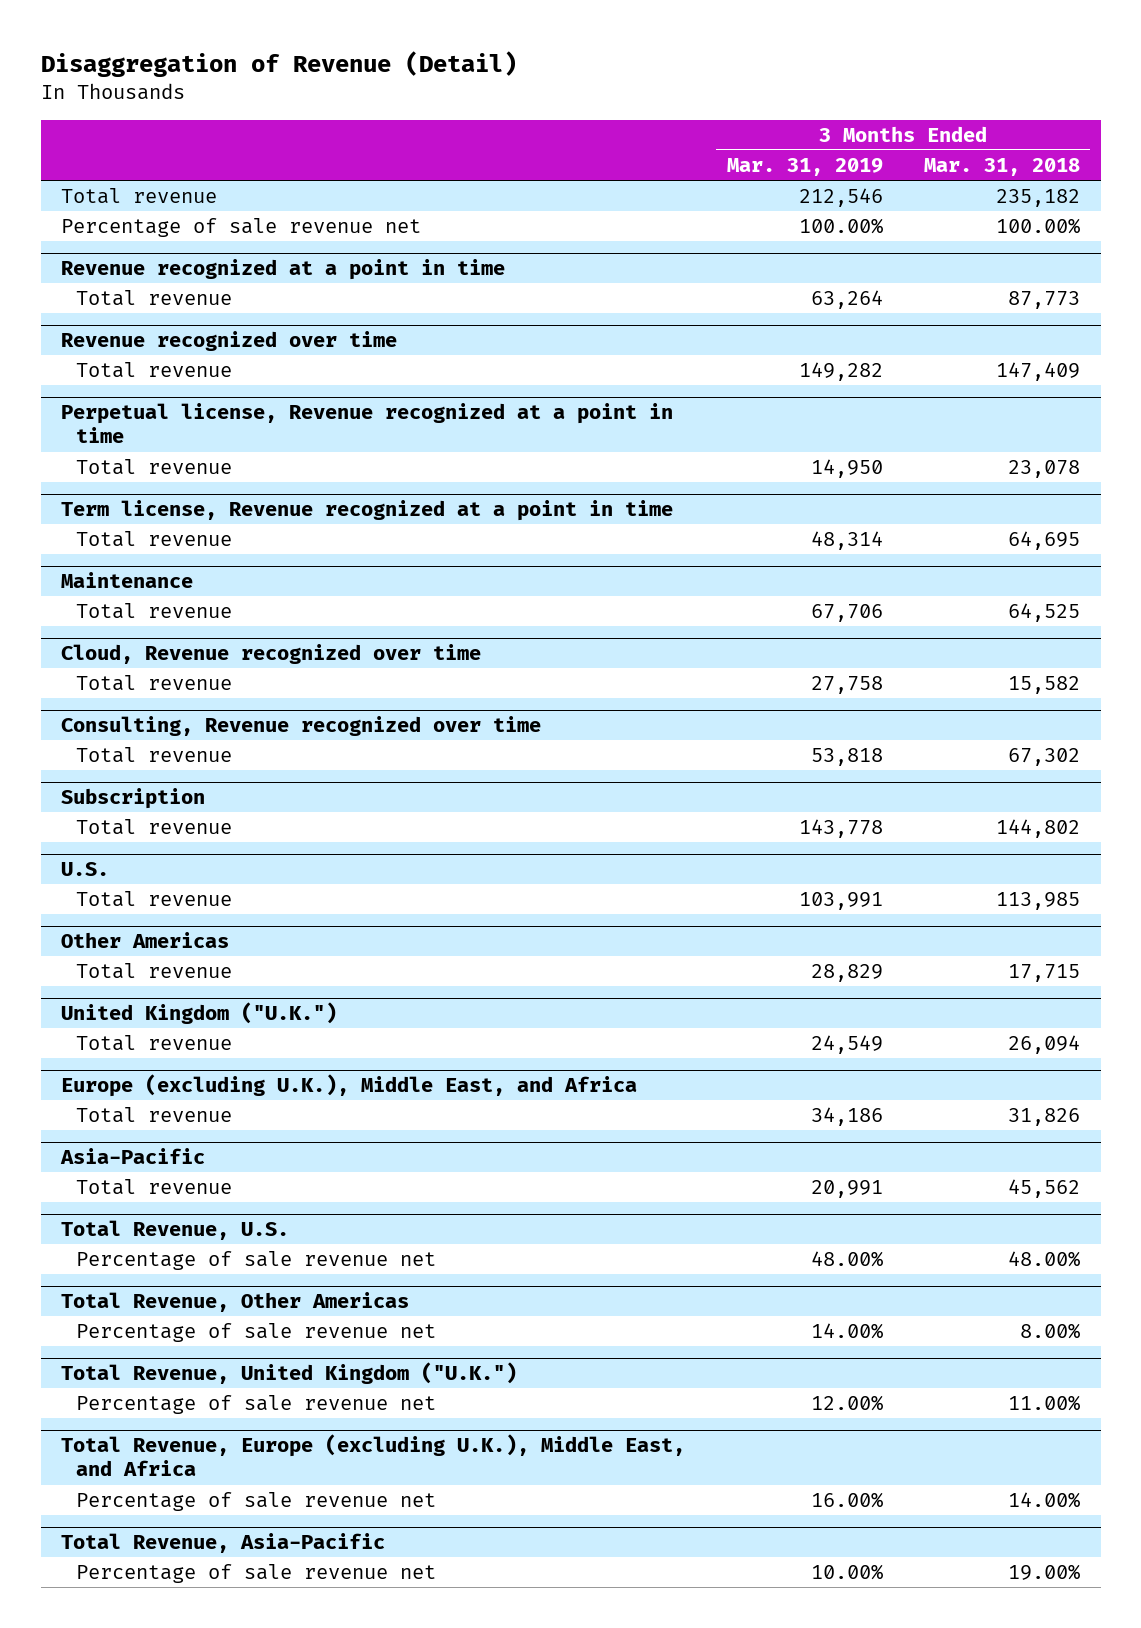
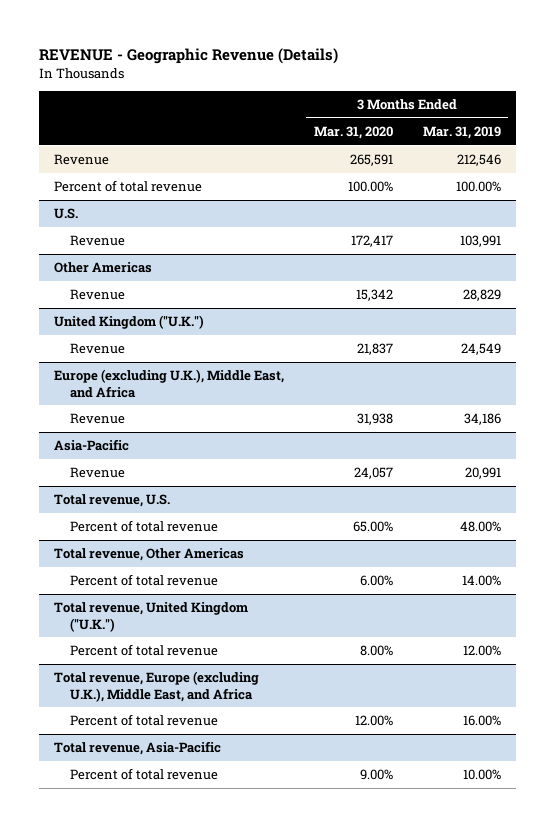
[40,50,517,77] Disaggregation of Revenue (Detail) -> [39,47,339,64] REVENUE - Geographic Revenue (Details)
[923,158,1080,177] Mar. 31, 2018 -> none
none -> [313,126,393,140] Mar. 31, 2020
[61,259,506,281] Revenue recognized at a point in time -> none
[75,290,232,307] Total revenue -> none
[61,331,398,352] Revenue recognized over time -> none
[75,362,232,379] Total revenue -> none
[61,403,674,444] Perpetual license, Revenue recognized at a point in time -> none
[75,459,232,476] Total revenue -> none
[61,500,674,522] Term license, Revenue recognized at a point in time -> none
[75,531,232,548] Total revenue -> none
[61,572,194,589] Maintenance -> none
[75,603,232,620] Total revenue -> none
[61,644,482,665] Cloud, Revenue recognized over time -> none
[75,675,232,692] Total revenue -> none
[61,716,542,737] Consulting, Revenue recognized over time -> none
[75,747,232,764] Total revenue -> none
[61,788,206,810] Subscription -> none
[75,819,232,836] Total revenue -> none
[61,188,218,205] Total revenue -> [54,154,110,166] Revenue
[61,218,422,238] Percentage of sale revenue net -> [54,180,203,193] Percent of total revenue
[75,891,232,908] Total revenue -> [70,235,126,247] Revenue
[75,963,232,980] Total revenue -> [70,289,126,301] Revenue
[75,1035,232,1052] Total revenue -> [70,343,126,355] Revenue
[75,1107,232,1124] Total revenue -> [70,413,126,425] Revenue
[75,1179,232,1196] Total revenue -> [70,467,126,479] Revenue
[61,1220,290,1241] Total Revenue, U.S. -> [54,494,171,508] Total revenue, U.S.
[75,1251,436,1271] Percentage of sale revenue net -> [70,520,219,533] Percent of total revenue
[61,1292,410,1313] Total Revenue, Other Americas -> [54,548,245,562] Total revenue, Other Americas
[75,1323,436,1343] Percentage of sale revenue net -> [70,574,219,587] Percent of total revenue
[61,1362,518,1385] Total Revenue, United Kingdom ("U.K.") -> [54,602,249,632] Total revenue, United Kingdom ("U.K.")
[75,1395,436,1415] Percentage of sale revenue net -> [70,644,219,657] Percent of total revenue
[61,1434,686,1477] Total Revenue, Europe (excluding U.K.), Middle East, and Africa -> [54,671,260,702] Total revenue, Europe (excluding U.K.), Middle East, and Africa
[75,1492,436,1512] Percentage of sale revenue net -> [70,714,219,727] Percent of total revenue
[61,1533,386,1554] Total Revenue, Asia-Pacific -> [54,741,222,756] Total revenue, Asia-Pacific
[75,1564,436,1584] Percentage of sale revenue net -> [70,768,219,781] Percent of total revenue

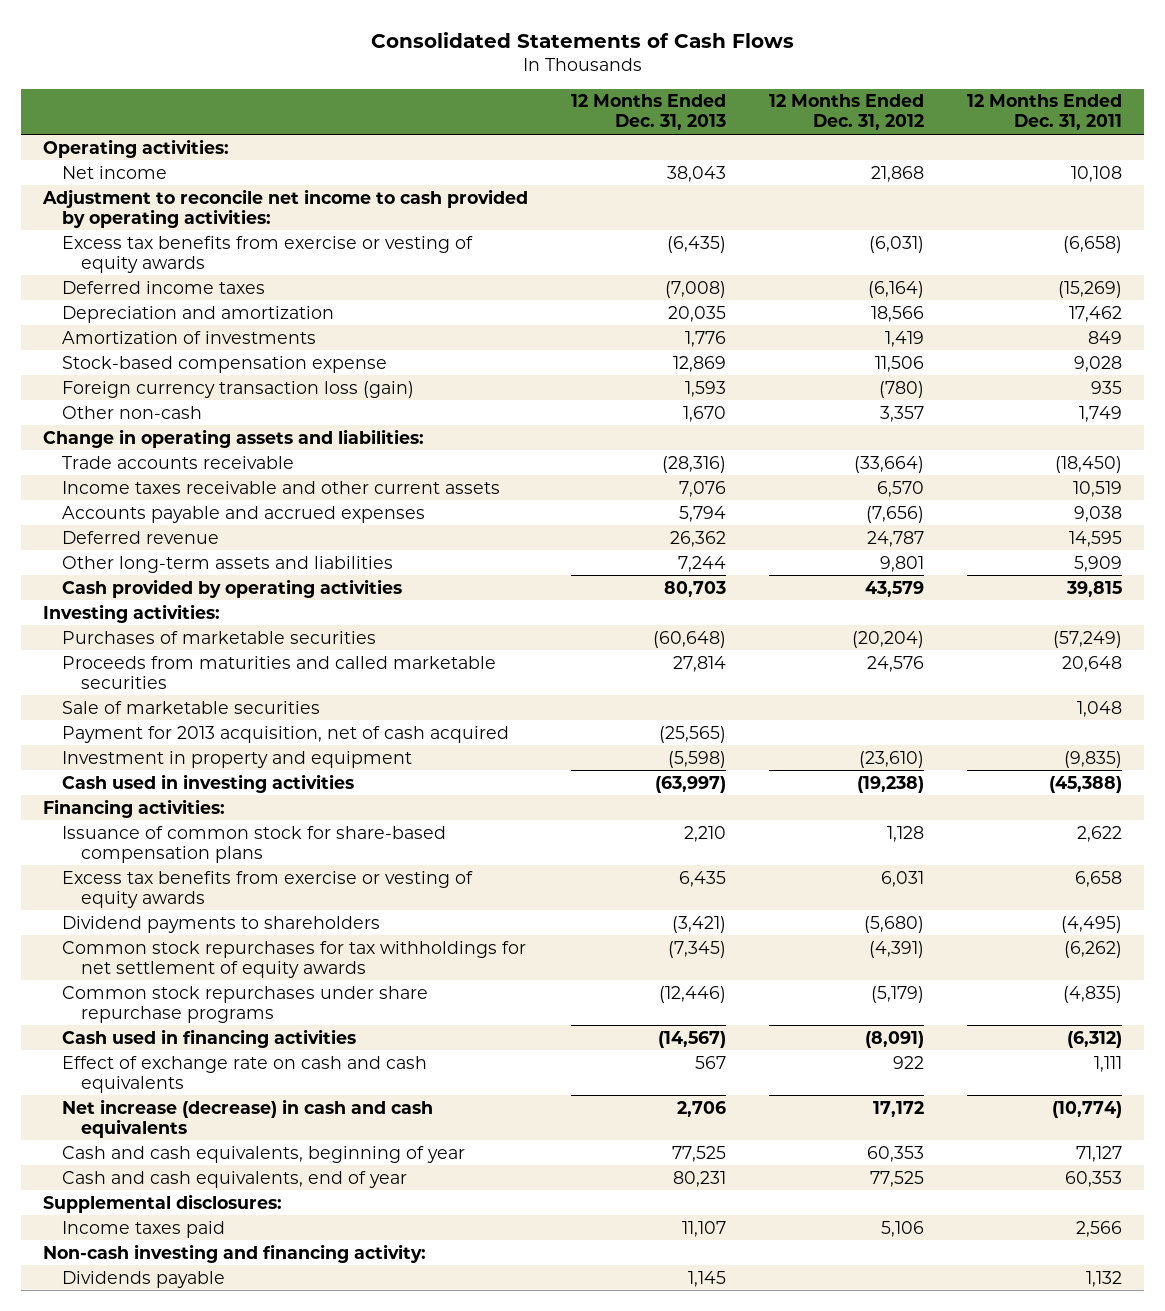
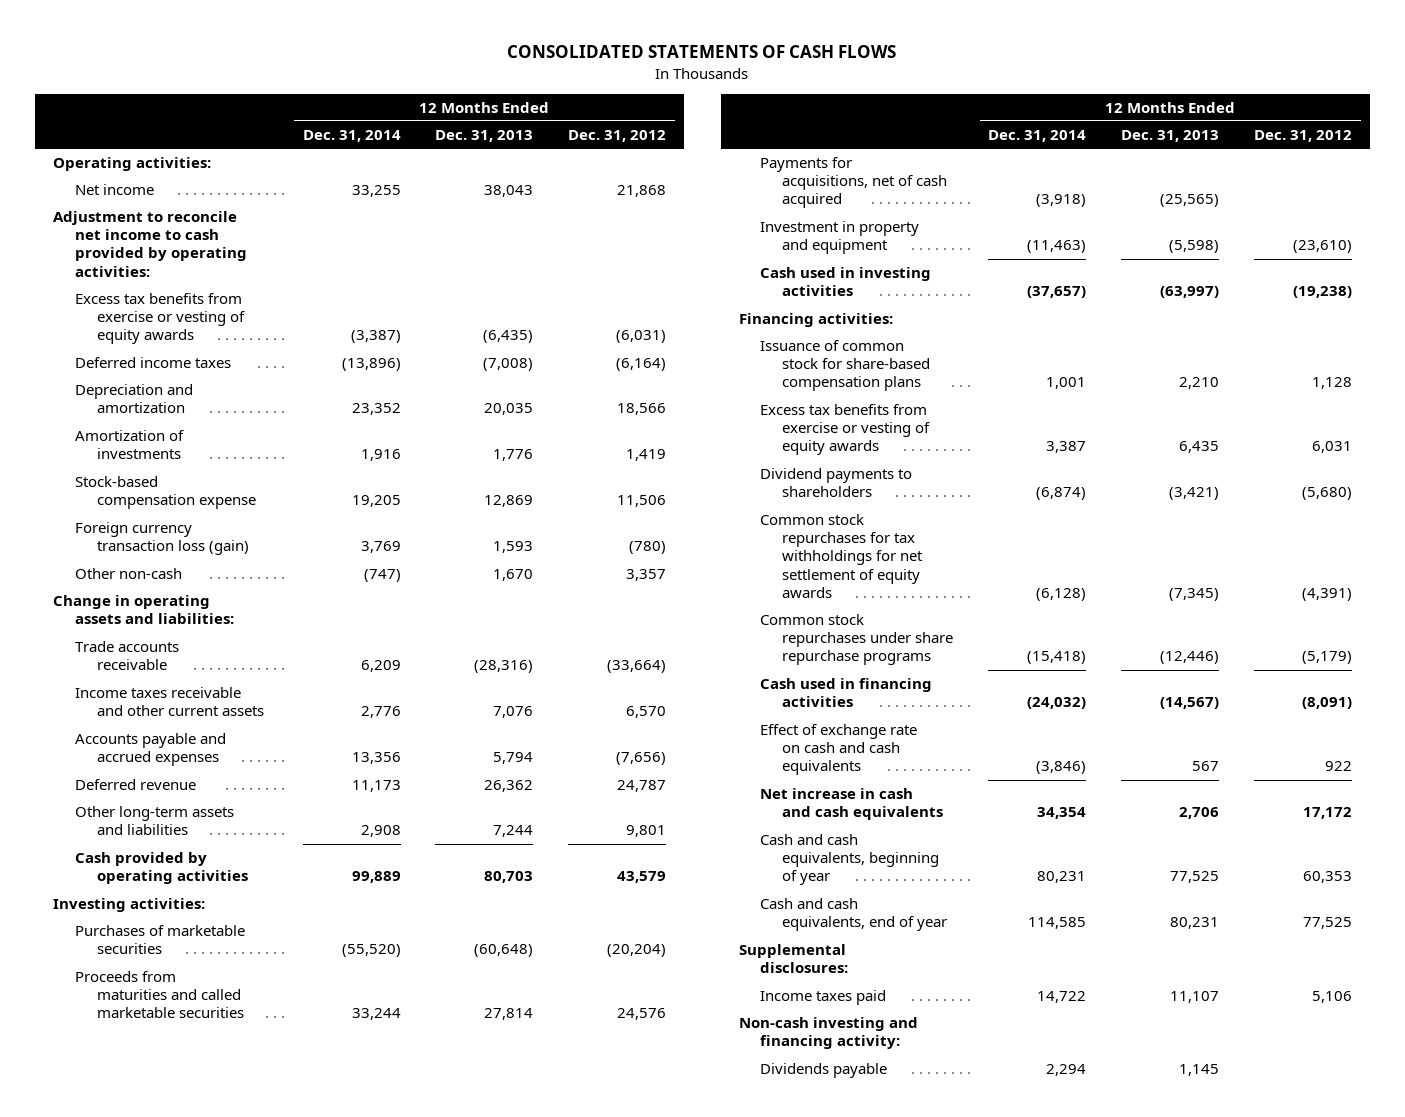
[370,32,794,49] Consolidated Statements of Cash Flows -> [507,45,897,59] CONSOLIDATED STATEMENTS OF CASH FLOWS
[967,94,1123,131] 12 Months Ended Dec. 31, 2011 -> none
none -> [302,130,401,143] Dec. 31, 2014
[61,700,320,714] Sale of marketable securities -> none
[61,725,509,743] Payment for 2013 acquisition, net of cash acquired -> [760,157,948,209] Payments for acquisitions, net of cash acquired
[61,1098,433,1138] Net increase (decrease) in cash and cash equivalents -> [760,788,944,821] Net increase in cash and cash equivalents

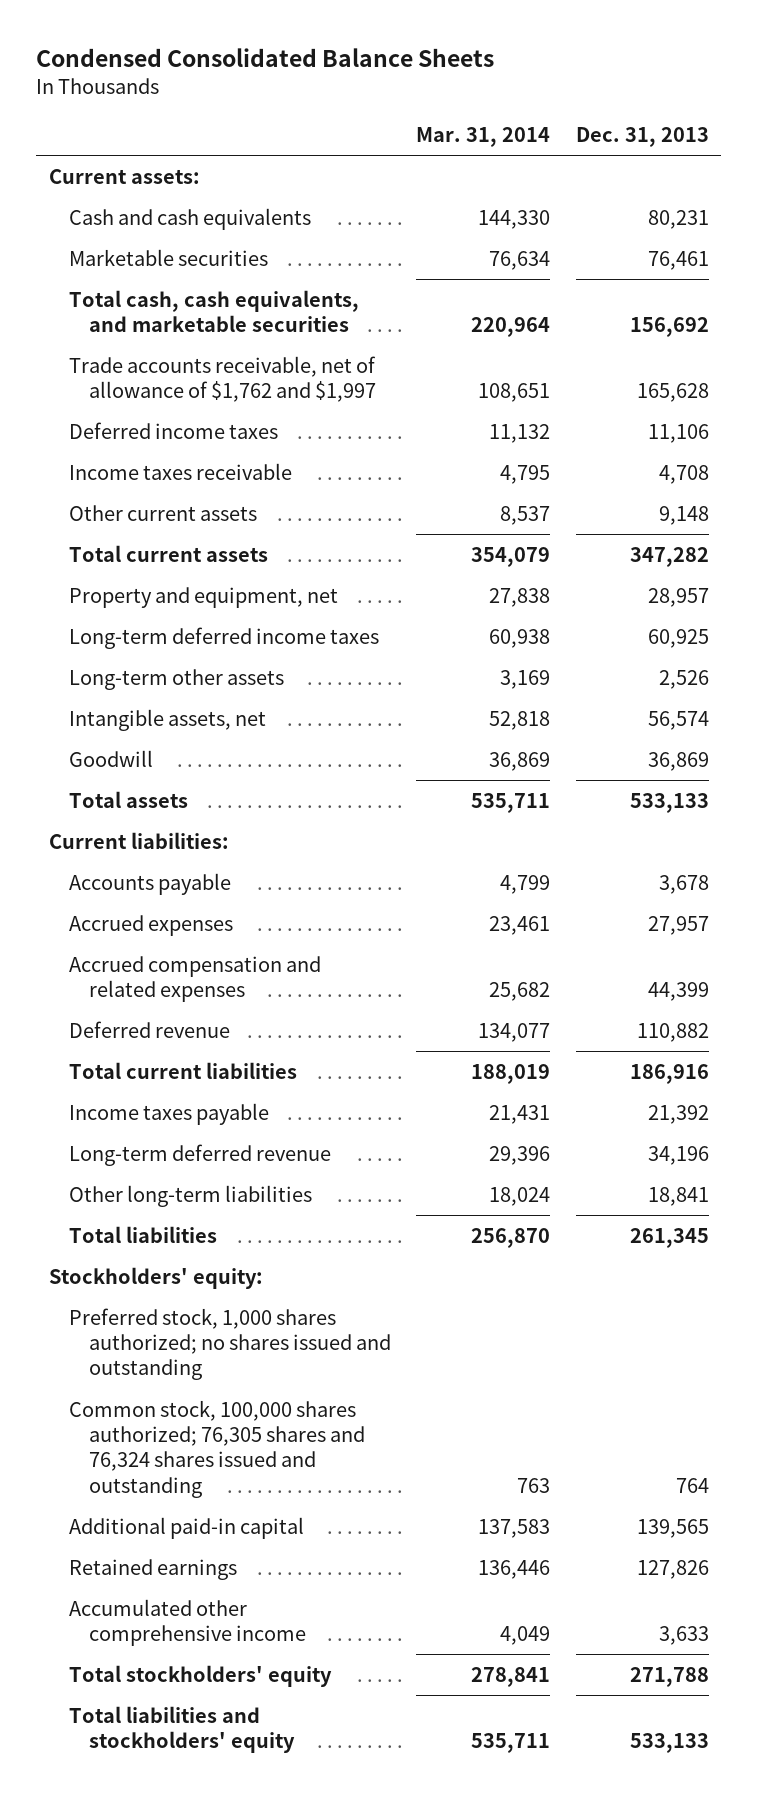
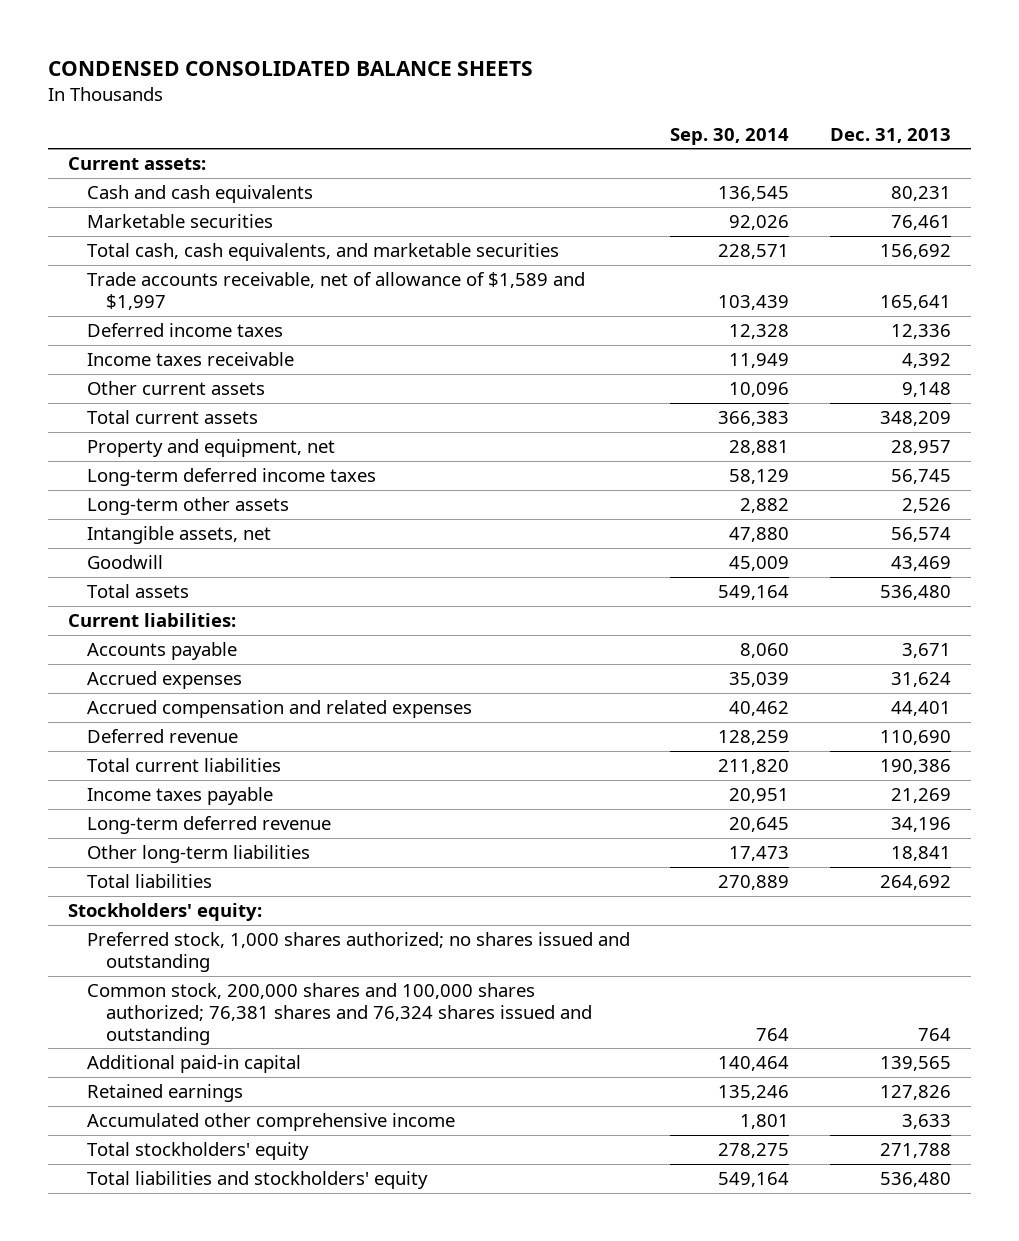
[36,48,495,68] Condensed Consolidated Balance Sheets -> [47,61,533,77] CONDENSED CONSOLIDATED BALANCE SHEETS
[416,126,551,147] Mar. 31, 2014 -> none
none -> [670,127,790,145] Sep. 30, 2014
[68,355,376,403] Trade accounts receivable, net of allowance of $1,762 and $1,997 -> [86,271,585,310] Trade accounts receivable, net of allowance of $1,589 and $1,997
[636,383,709,403] 165,628 -> [880,294,952,310] 165,641
[647,423,709,443] 11,106 -> [891,323,952,339] 12,336
[658,464,709,484] 4,708 -> [902,352,952,368] 4,392
[629,546,709,567] 347,282 -> [880,410,952,426] 348,209
[647,628,709,648] 60,925 -> [891,468,952,484] 56,745
[647,751,709,771] 36,869 -> [891,555,952,571] 43,469
[629,792,709,813] 533,133 -> [880,584,952,600] 536,480
[658,874,709,894] 3,678 -> [902,642,952,658] 3,671
[647,915,709,935] 27,957 -> [891,671,952,687] 31,624
[647,982,709,1002] 44,399 -> [891,700,952,716] 44,401
[636,1022,709,1042] 110,882 -> [880,729,952,745] 110,690
[629,1063,709,1084] 186,916 -> [880,758,952,774] 190,386
[647,1104,709,1124] 21,392 -> [891,787,952,803] 21,269
[629,1227,709,1248] 261,345 -> [880,874,952,890] 264,692
[68,1399,365,1498] Common stock, 100,000 shares authorized; 76,305 shares and 76,324 shares issued and outstanding -> [86,982,592,1045] Common stock, 200,000 shares and 100,000 shares authorized; 76,381 shares and 76,324 shares issued and outstanding
[629,1733,709,1754] 533,133 -> [880,1171,952,1187] 536,480

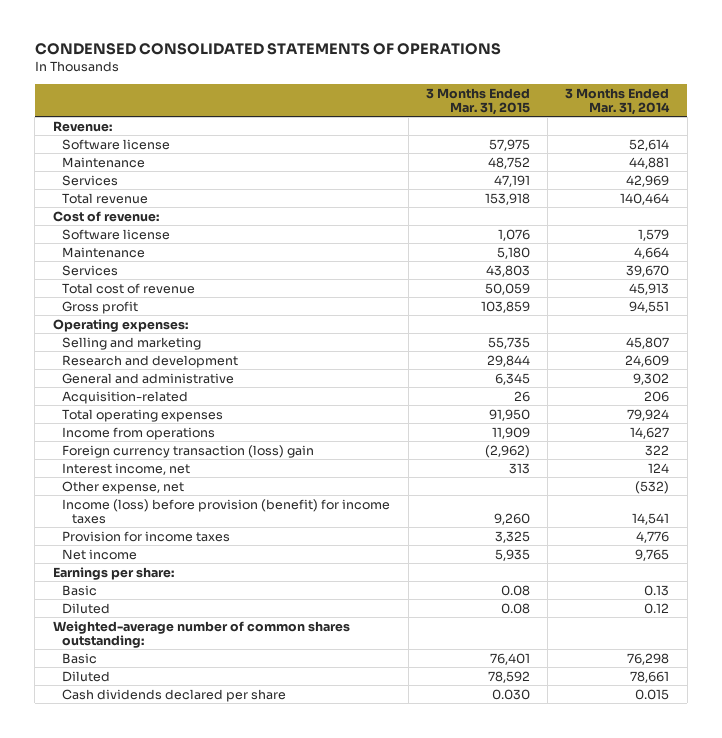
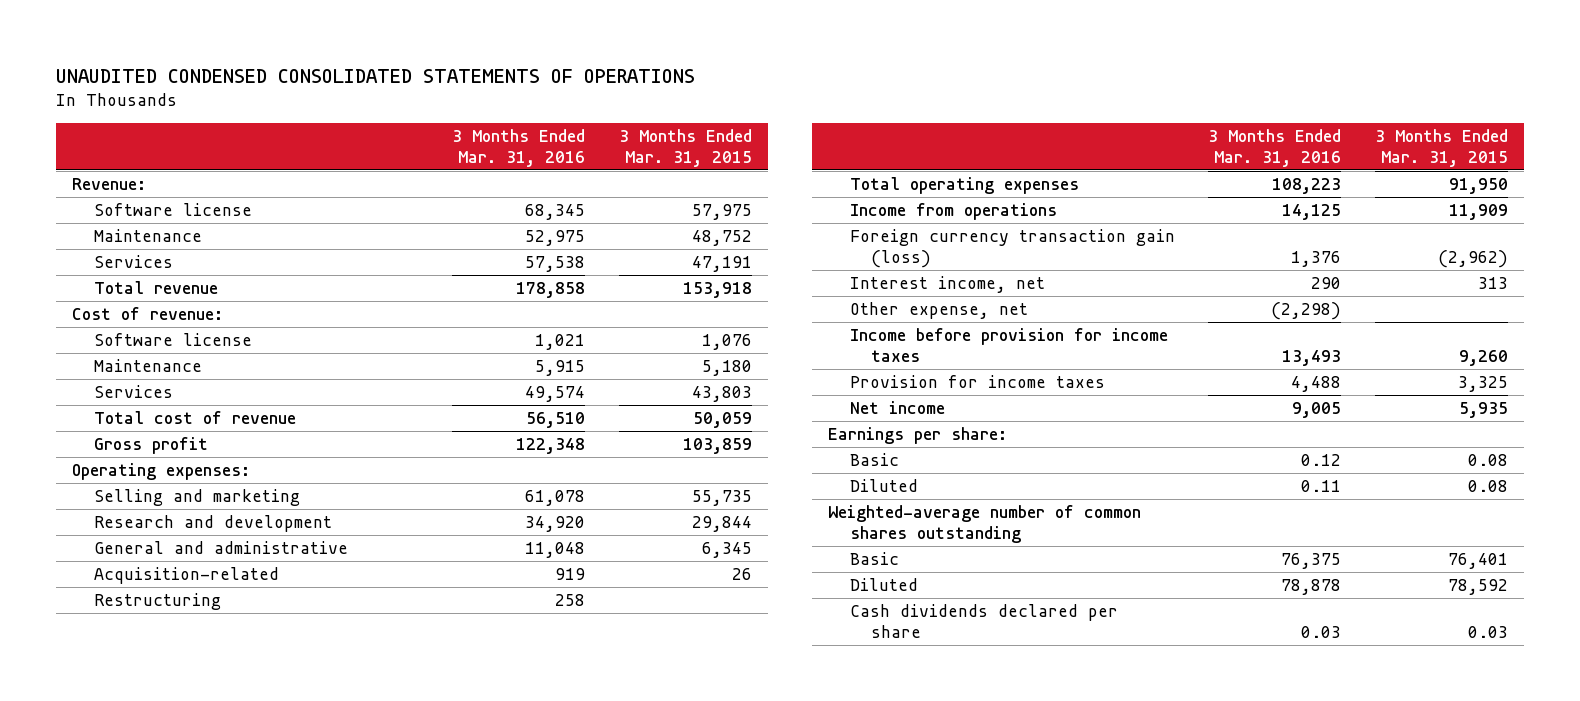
[34,43,501,56] CONDENSED CONSOLIDATED STATEMENTS OF OPERATIONS -> [55,68,695,83] UNAUDITED CONDENSED CONSOLIDATED STATEMENTS OF OPERATIONS
[565,87,671,116] 3 Months Ended Mar. 31, 2014 -> none
none -> [452,129,586,167] 3 Months Ended Mar. 31, 2016
none -> [93,593,221,611] Restructuring
[62,444,315,458] Foreign currency transaction (loss) gain -> [849,229,1175,268] Foreign currency transaction gain (loss)
[62,498,391,525] Income (loss) before provision (benefit) for income taxes -> [849,328,1168,362] Income before provision for income taxes
[52,620,350,649] Weighted-average number of common shares outstanding: -> [828,505,1142,543] Weighted-average number of common shares outstanding
[491,688,530,700] 0.030 -> [1467,625,1508,638] 0.03

